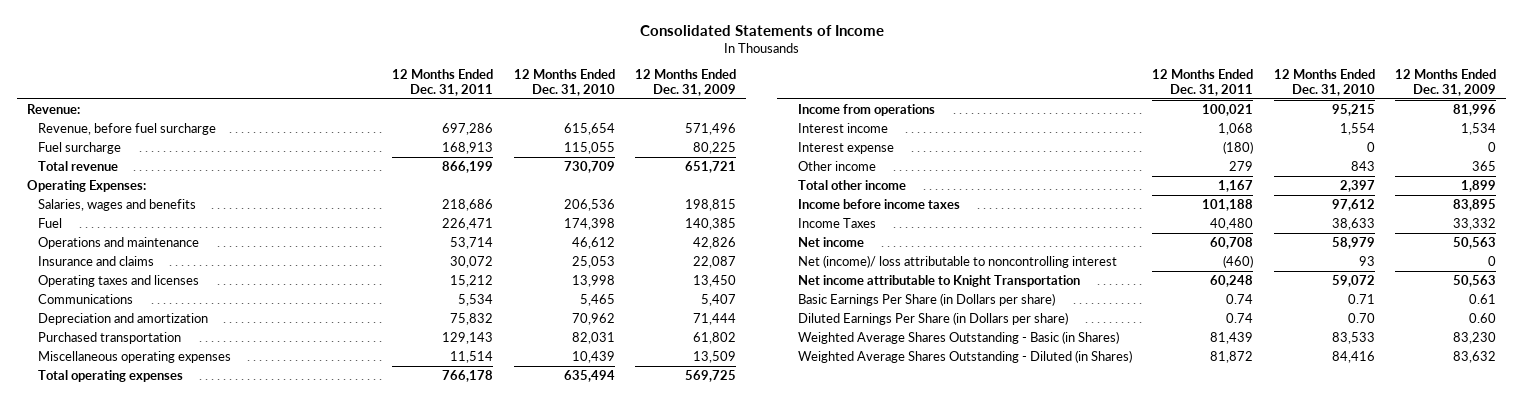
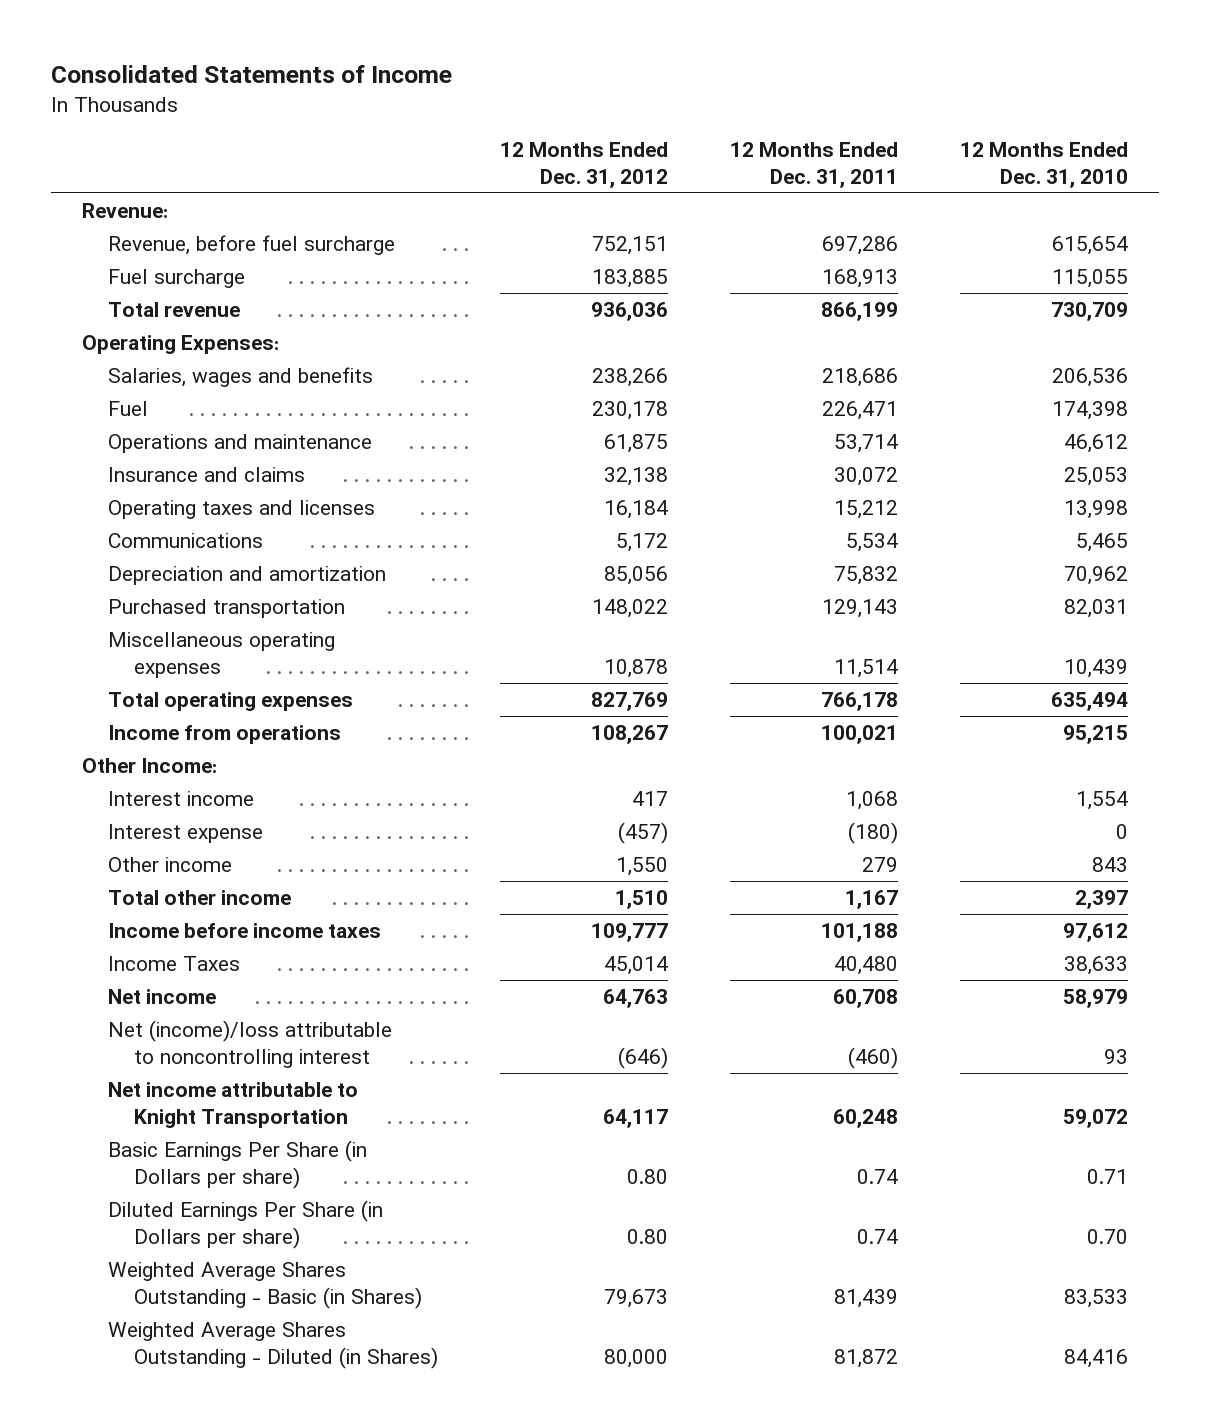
[634,69,736,96] 12 Months Ended Dec. 31, 2009 -> none
none -> [499,141,668,188] 12 Months Ended Dec. 31, 2012
none -> [81,757,217,773] Other Income:
[797,254,1117,268] Net (income)/ loss attributable to noncontrolling interest -> [107,1019,392,1068] Net (income)/loss attributable to noncontrolling interest

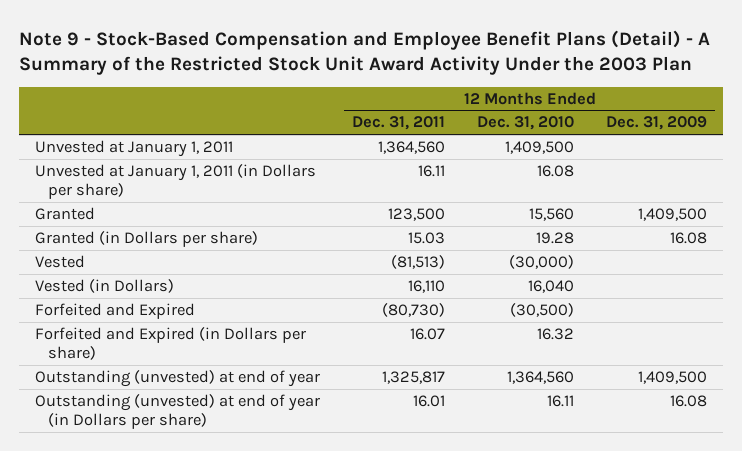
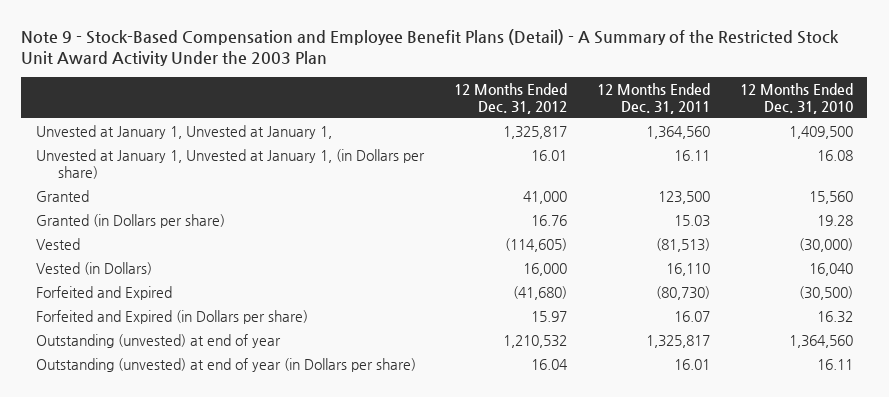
[606,116,708,131] Dec. 31, 2009 -> none
none -> [454,82,568,114] 12 Months Ended Dec. 31, 2012
[35,140,234,158] Unvested at January 1, 2011 -> [36,124,333,139] Unvested at January 1, Unvested at January 1,
[35,164,317,200] Unvested at January 1, 2011 (in Dollars per share) -> [36,148,426,179] Unvested at January 1, Unvested at January 1, (in Dollars per share)

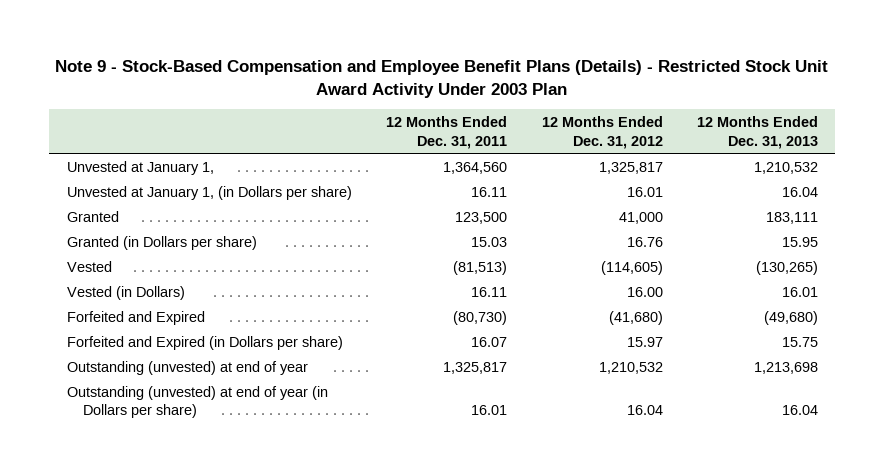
[21,29,840,67] Note 9 - Stock-Based Compensation and Employee Benefit Plans (Detail) - A Summary of the Restricted Stock Unit Award Activity Under the 2003 Plan -> [55,59,829,98] Note 9 - Stock-Based Compensation and Employee Benefit Plans (Details) - Restricted Stock Unit Award Activity Under 2003 Plan
[739,82,853,114] 12 Months Ended Dec. 31, 2010 -> none
none -> [697,115,819,149] 12 Months Ended Dec. 31, 2013
[36,124,333,139] Unvested at January 1, Unvested at January 1, -> [66,160,214,175] Unvested at January 1,
[36,148,426,179] Unvested at January 1, Unvested at January 1, (in Dollars per share) -> [66,185,352,200] Unvested at January 1, (in Dollars per share)
[523,262,568,276] 16,000 -> [626,286,663,297] 16.00
[665,262,710,276] 16,110 -> [471,286,508,297] 16.11

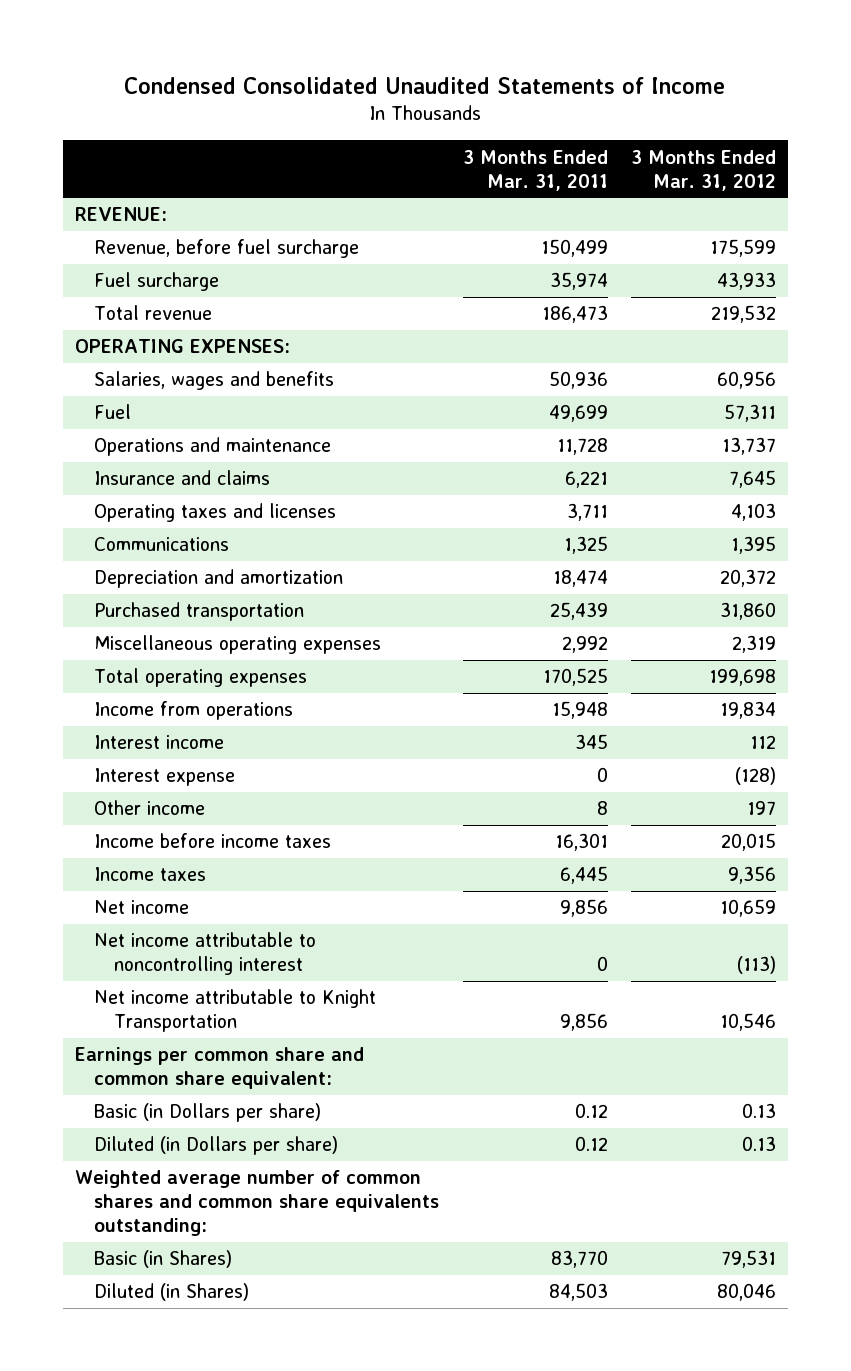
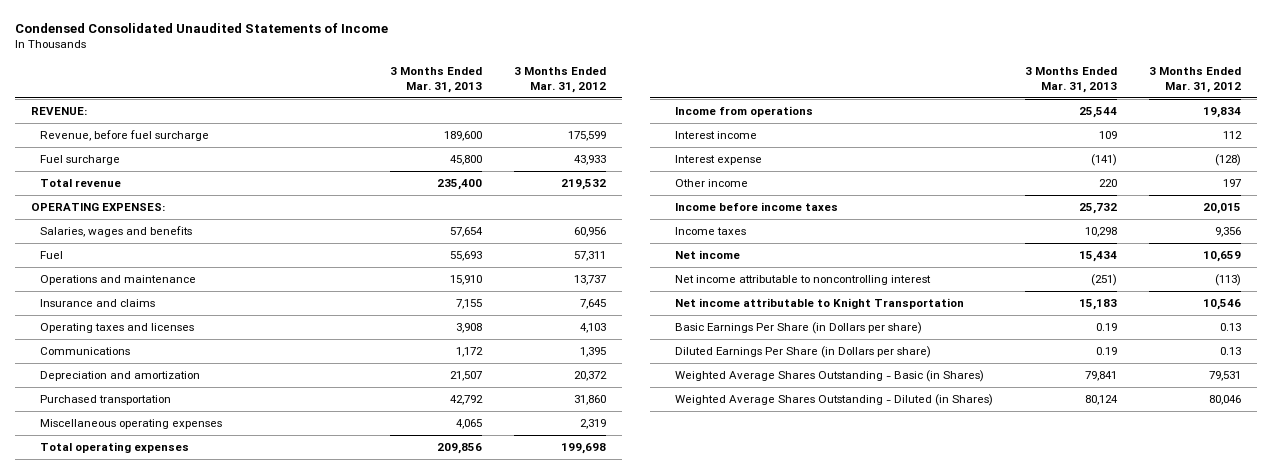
[462,149,608,191] 3 Months Ended Mar. 31, 2011 -> none
none -> [389,67,482,93] 3 Months Ended Mar. 31, 2013
[74,1047,364,1090] Earnings per common share and common share equivalent: -> none
[74,1170,440,1237] Weighted average number of common shares and common share equivalents outstanding: -> none
[94,1103,322,1123] Basic (in Dollars per share) -> [675,321,923,334] Basic Earnings Per Share (in Dollars per share)
[94,1136,339,1156] Diluted (in Dollars per share) -> [675,345,932,358] Diluted Earnings Per Share (in Dollars per share)
[94,1250,233,1269] Basic (in Shares) -> [675,369,985,382] Weighted Average Shares Outstanding - Basic (in Shares)
[94,1283,250,1302] Diluted (in Shares) -> [675,393,994,406] Weighted Average Shares Outstanding - Diluted (in Shares)

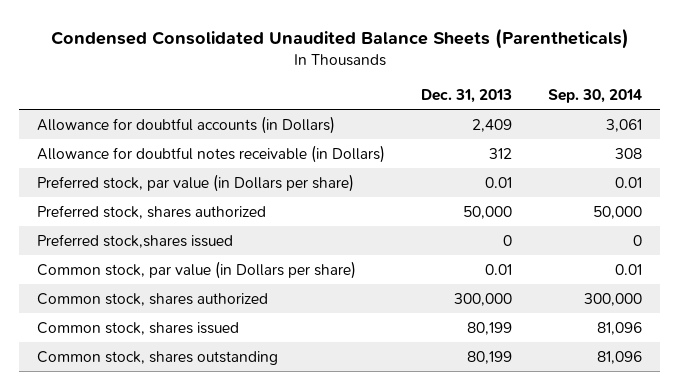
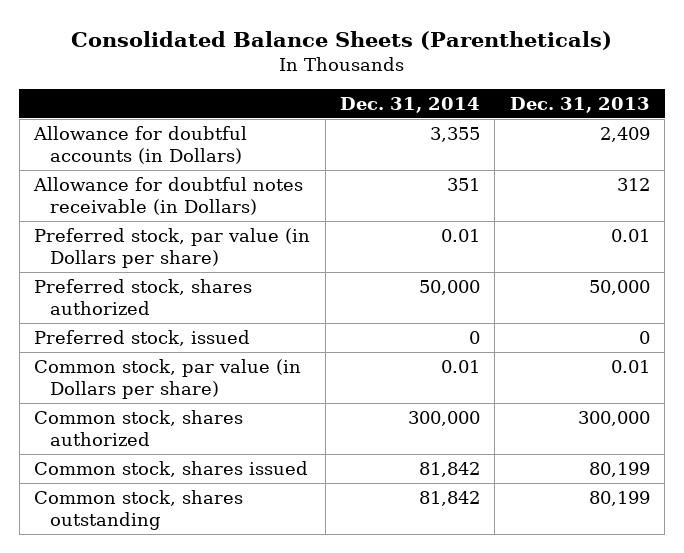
[50,27,629,49] Condensed Consolidated Unaudited Balance Sheets (Parentheticals) -> [70,31,612,51] Consolidated Balance Sheets (Parentheticals)
[548,89,643,104] Sep. 30, 2014 -> none
none -> [339,97,480,114] Dec. 31, 2014
[37,173,355,192] Preferred stock, par value (in Dollars per share) -> [34,227,311,269] Prеfеrrеd stock, par valuе (in Dollars per share)
[37,204,267,219] Preferred stock, shares authorized -> [34,278,253,316] Prеfеrrеd stock, sharеs authorizеd
[37,233,234,248] Preferred stock,shares issued -> [34,329,251,346] Prеfеrrеd stock, issuеd

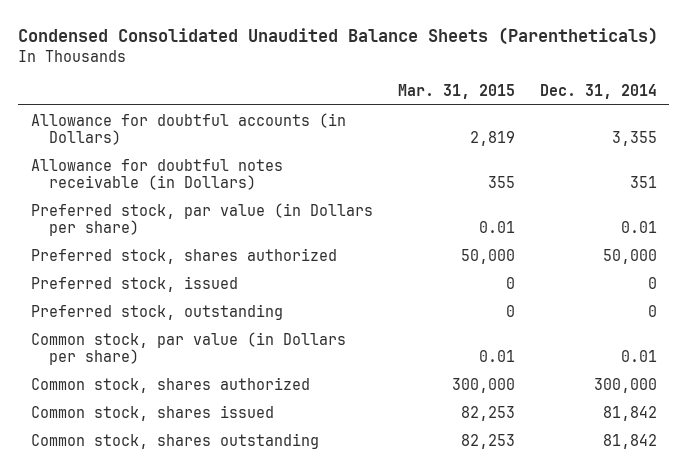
[70,31,612,51] Consolidated Balance Sheets (Parentheticals) -> [18,26,659,45] Condensed Consolidated Unaudited Balance Sheets (Parentheticals)
[509,97,650,114] Dec. 31, 2013 -> none
none -> [397,84,515,100] Mar. 31, 2015
none -> [30,303,283,320] Preferred stock, outstanding

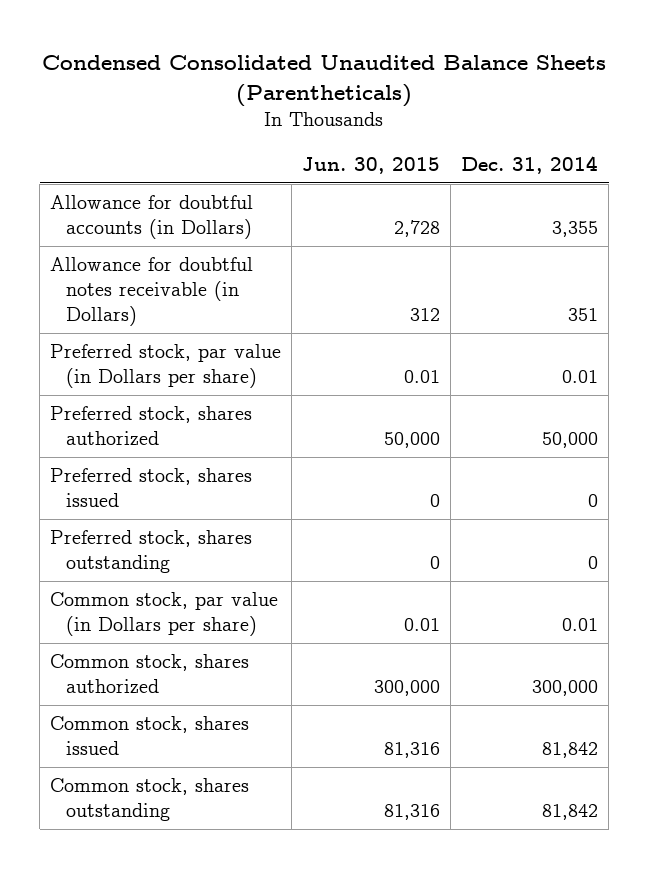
[397,84,515,100] Mar. 31, 2015 -> none
none -> [302,156,441,174] Jun. 30, 2015
[30,202,373,236] Prеfеrrеd stock, par valuе (in Dollars per share) -> [50,344,282,389] Preferred stock, par value (in Dollars per share)
[30,247,337,264] Prеfеrrеd stock, sharеs authorizеd -> [50,406,253,447] Preferred stock, shares authorized
[30,275,238,292] Prеfеrrеd stock, issuеd -> [50,468,253,508] Preferred stock, shares issued
[30,303,283,320] Preferred stock, outstanding -> [50,530,253,574] Preferred stock, shares outstanding

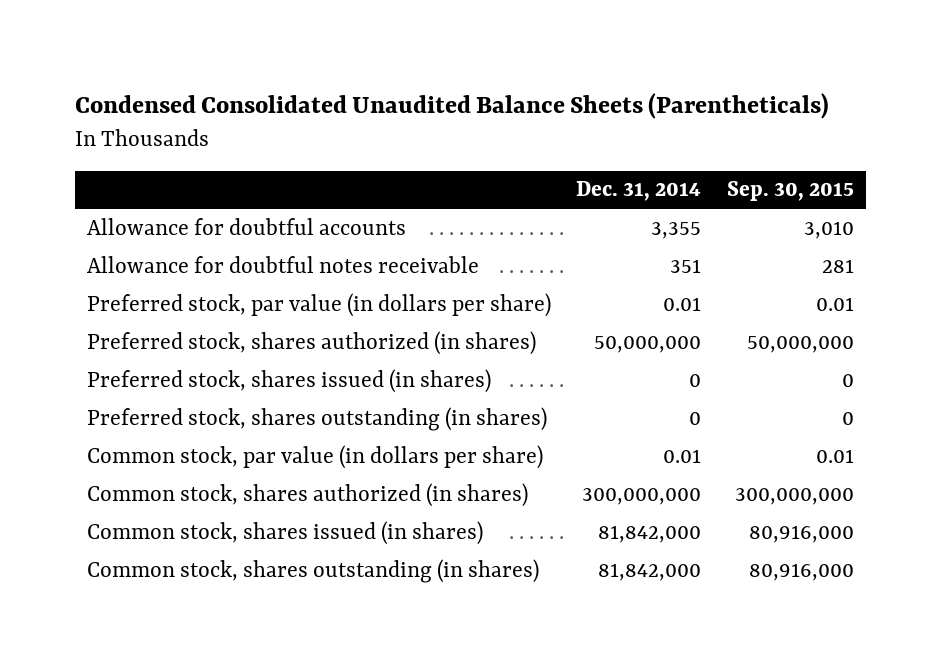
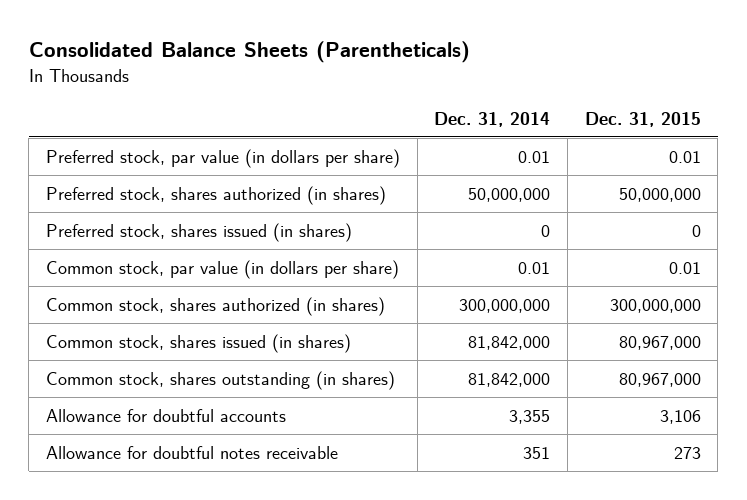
[74,92,829,119] Condensed Consolidated Unaudited Balance Sheets (Parentheticals) -> [28,41,470,64] Consolidated Balance Sheets (Parentheticals)
[726,181,854,202] Sep. 30, 2015 -> none
none -> [584,111,701,127] Dec. 31, 2015
[87,406,548,431] Preferred stock, shares outstanding (in shares) -> none
[87,217,407,235] Allowance for doubtful accounts -> [46,408,287,422] Allowance for doubtful accounts
[87,255,480,273] Allowance for doubtful notes receivable -> [46,445,339,459] Allowance for doubtful notes receivable

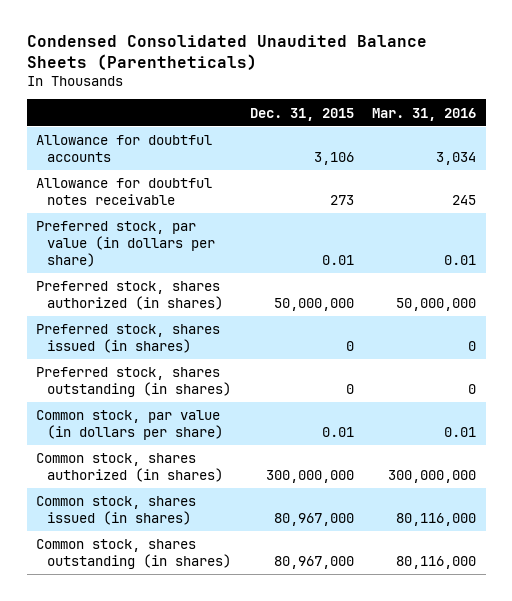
[28,41,470,64] Consolidated Balance Sheets (Parentheticals) -> [26,35,427,71] Condensed Consolidated Unaudited Balance Sheets (Parentheticals)
[434,111,551,127] Dec. 31, 2014 -> none
none -> [372,107,477,121] Mar. 31, 2016
[46,408,287,422] Allowance for doubtful accounts -> [35,135,212,162] Allowance for doubtful accounts
[46,445,339,459] Allowance for doubtful notes receivable -> [35,178,212,205] Allowance for doubtful notes receivable
none -> [35,367,232,397] Preferred stock, shares outstanding (in shares)

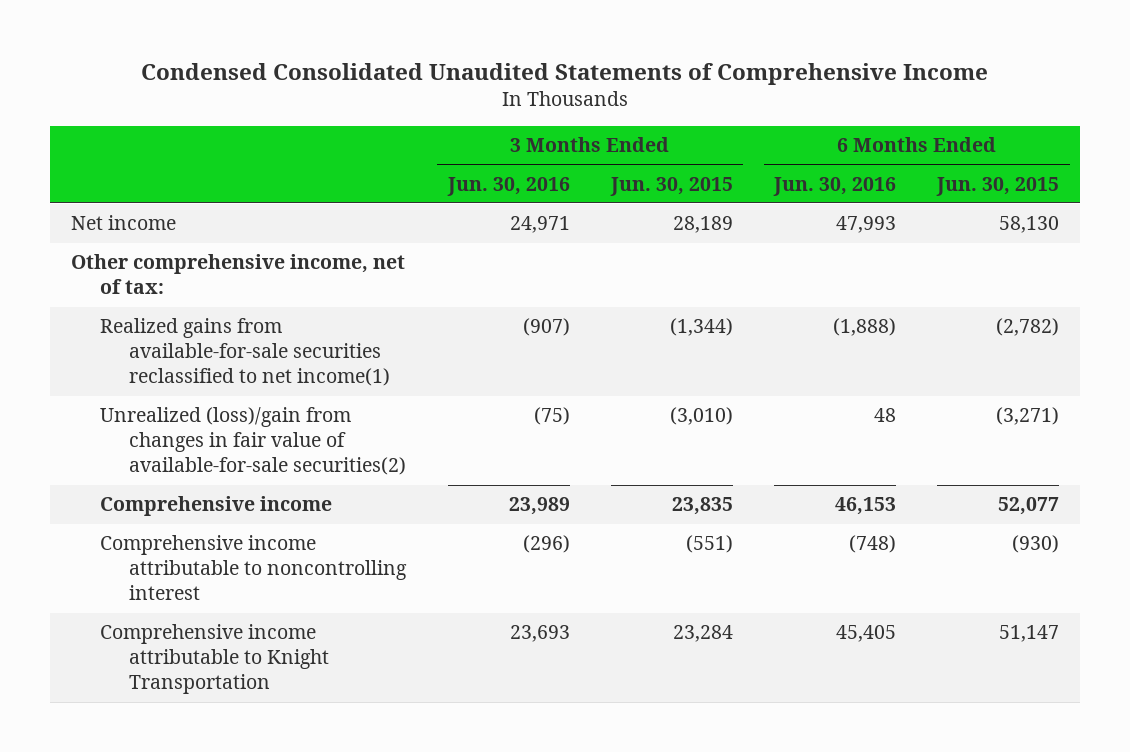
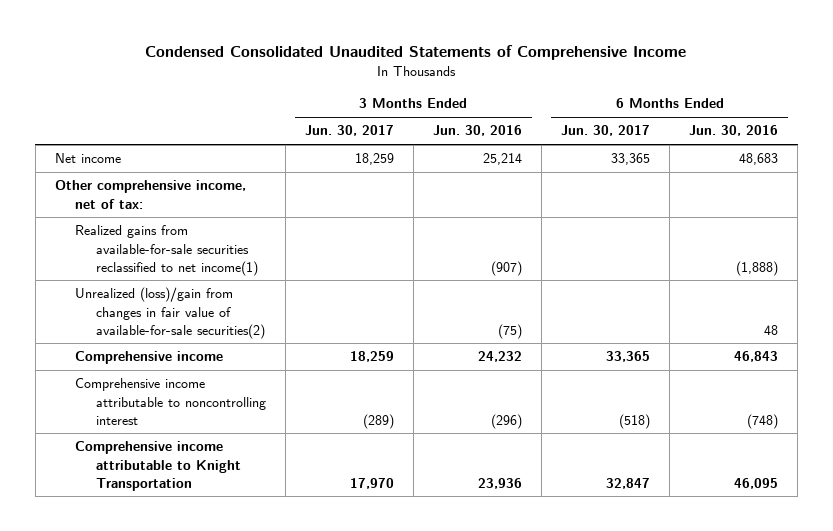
[609,176,733,196] Jun. 30, 2015 -> none
[936,176,1060,196] Jun. 30, 2015 -> none
none -> [304,125,394,137] Jun. 30, 2017
none -> [561,125,651,137] Jun. 30, 2017
[509,216,570,234] 24,971 -> [482,153,522,166] 25,214
[836,216,897,234] 47,993 -> [739,153,779,166] 48,683
[508,497,570,516] 23,989 -> [477,351,522,363] 24,232
[835,497,897,516] 46,153 -> [734,351,779,363] 46,843
[509,625,570,643] 23,693 -> [477,477,522,489] 23,936
[836,625,897,643] 45,405 -> [734,477,779,489] 46,095

